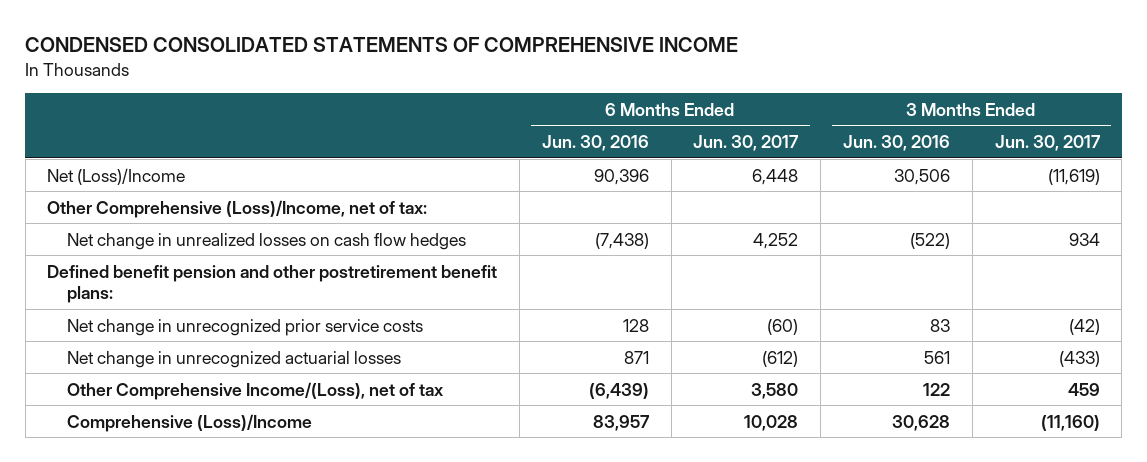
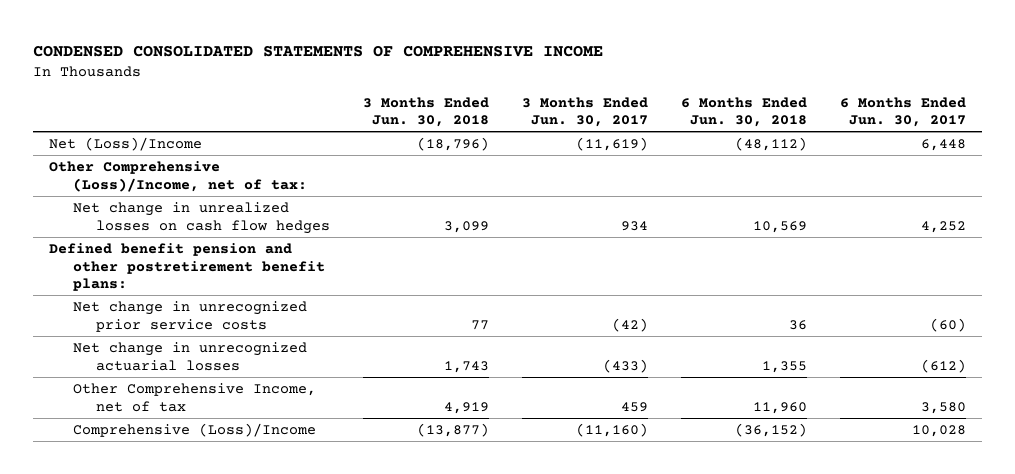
[541,135,649,152] Jun. 30, 2016 -> none
[842,135,950,152] Jun. 30, 2016 -> none
none -> [363,96,490,128] 3 Months Ended Jun. 30, 2018
none -> [680,96,807,128] 6 Months Ended Jun. 30, 2018
[67,381,445,400] Other Comprehensive Income/(Loss), net of tax -> [72,383,316,412] Other Comprehensive Income, net of tax

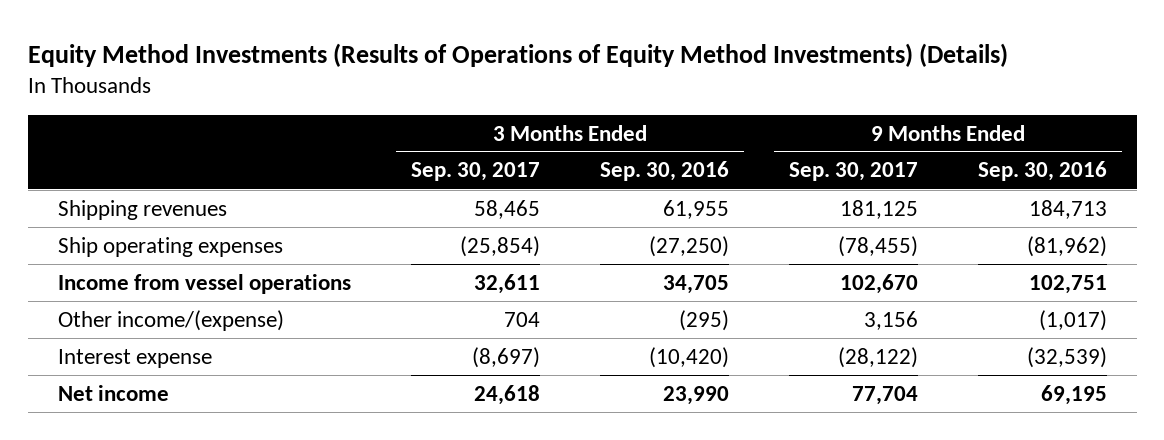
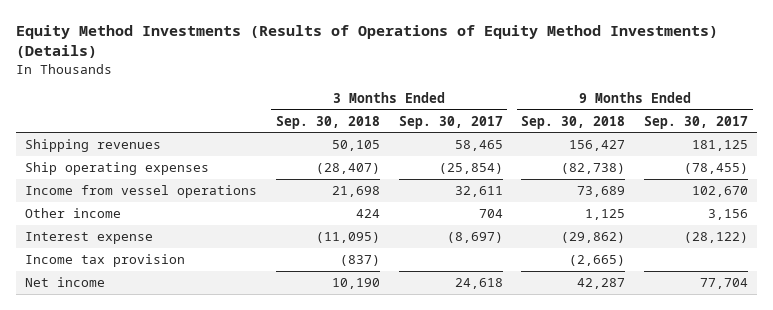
[599,161,729,182] Sep. 30, 2016 -> none
[977,161,1107,182] Sep. 30, 2016 -> none
none -> [275,115,380,129] Sep. 30, 2018
none -> [521,115,626,129] Sep. 30, 2018
[57,309,284,331] Other income/(expense) -> [25,208,122,219] Other income
none -> [25,254,186,268] Income tax provision

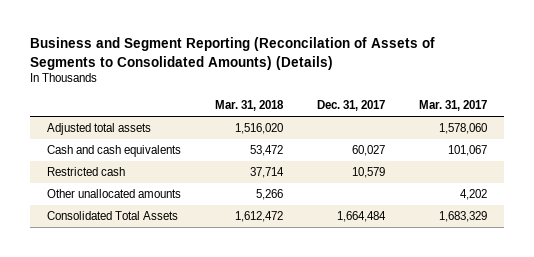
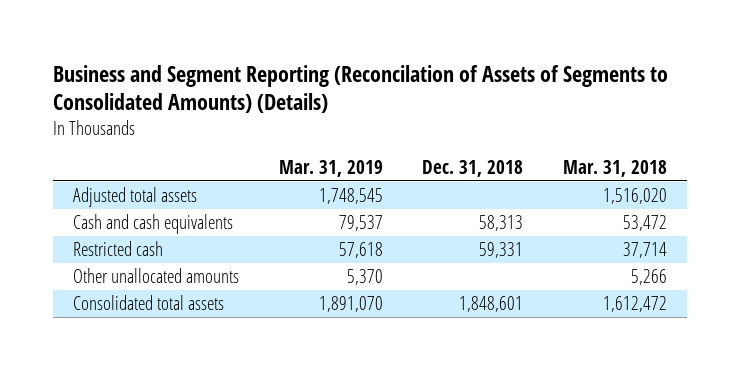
[316,100,385,112] Dec. 31, 2017 -> none
[418,100,487,112] Mar. 31, 2017 -> none
none -> [278,159,383,177] Mar. 31, 2019
none -> [422,159,524,177] Dec. 31, 2018
[47,211,179,221] Consolidated Total Assets -> [72,294,224,310] Consolidated total assets

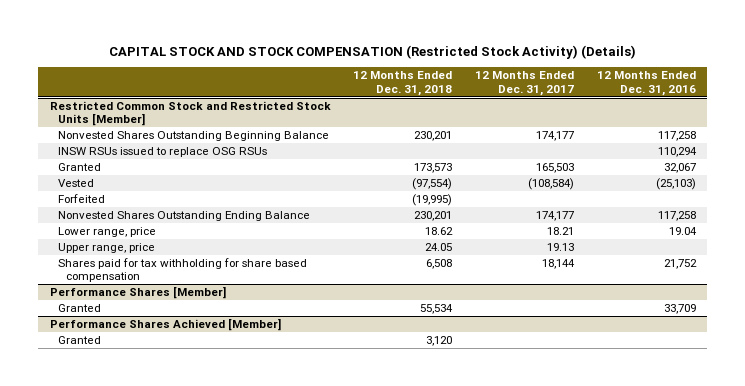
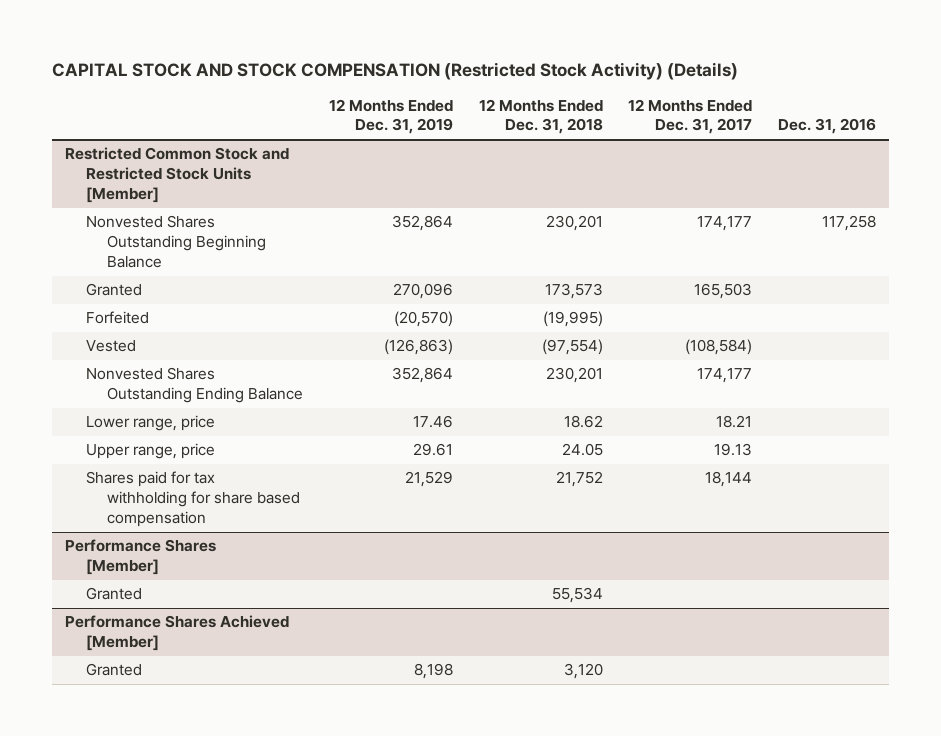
[596,71,696,96] 12 Months Ended Dec. 31, 2016 -> none
none -> [328,98,453,135] 12 Months Ended Dec. 31, 2019
none -> [778,118,877,135] Dec. 31, 2016
[57,147,267,158] INSW RSUs issued to replace OSG RSUs -> none
[57,179,94,188] Vested -> [85,340,136,353] Vested
[426,259,453,270] 6,508 -> [555,471,603,488] 21,752

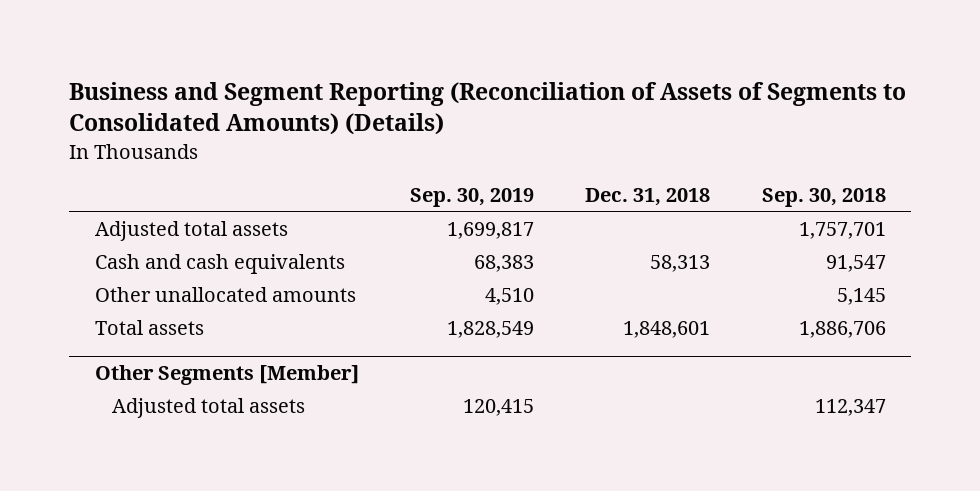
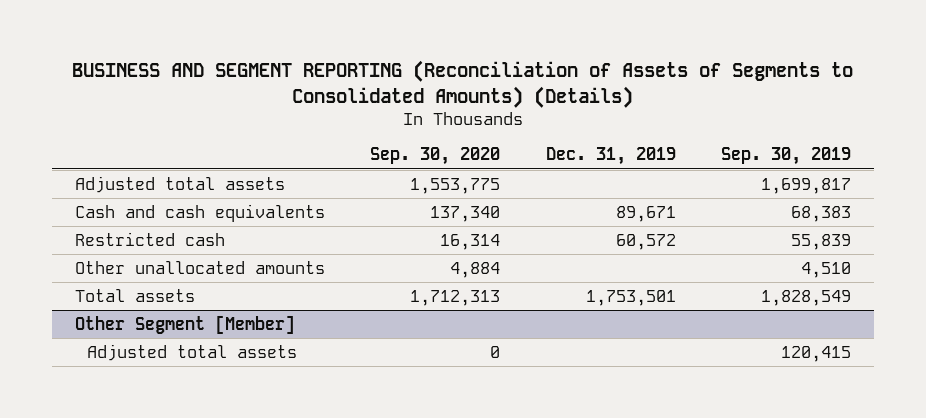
[69,82,907,136] Business and Segment Reporting (Reconciliation of Assets of Segments to Consolidated Amounts) (Details) -> [72,60,854,108] BUSINESS AND SEGMENT REPORTING (Reconciliation of Assets of Segments to Consolidated Amounts) (Details)
[585,188,711,207] Dec. 31, 2018 -> none
[761,188,886,208] Sep. 30, 2018 -> none
none -> [370,147,501,166] Sep. 30, 2020
none -> [545,147,676,166] Dec. 31, 2019
none -> [74,231,225,246] Restricted cash
[94,365,359,386] Other Segments [Member] -> [74,314,295,334] Other Segment [Member]

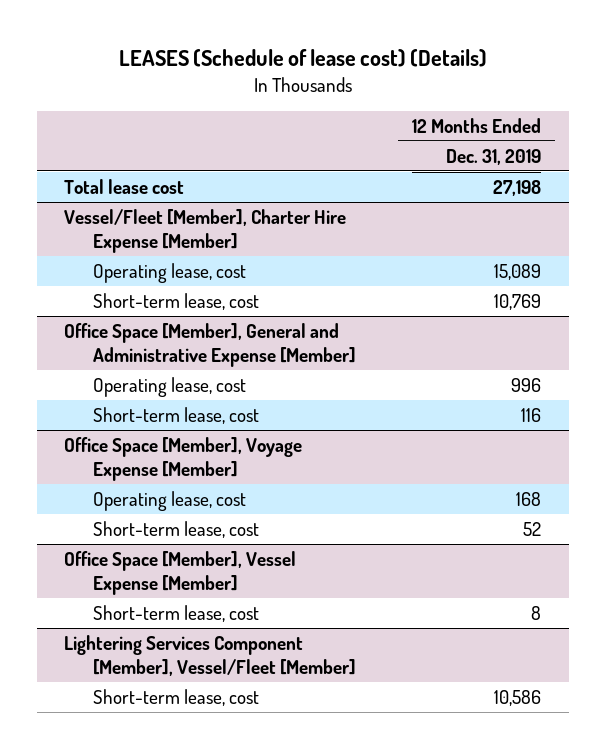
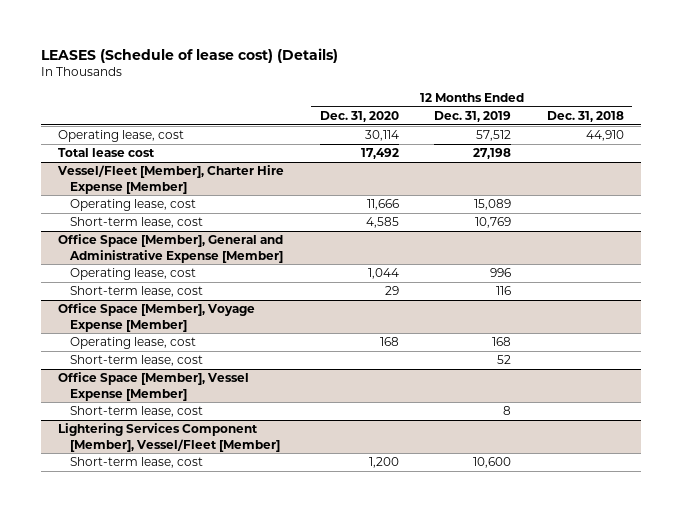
none -> [319,111,399,123] Dec. 31, 2020
none -> [546,111,624,123] Dec. 31, 2018
none -> [58,130,185,143] Operating lease, cost
[494,689,542,706] 10,586 -> [473,457,512,469] 10,600

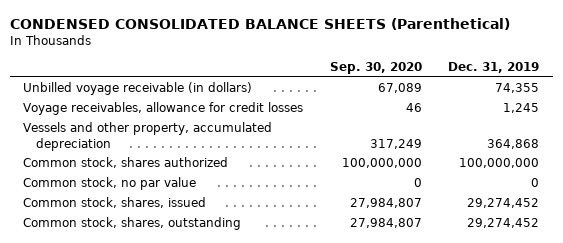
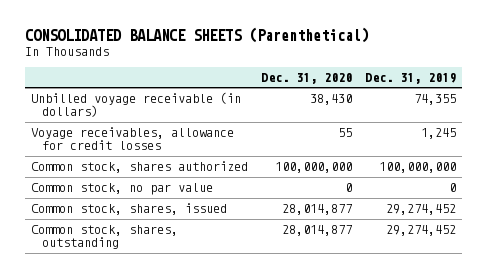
[9,17,510,30] CONDENSED CONSOLIDATED BALANCE SHEETS (Parenthetical) -> [24,27,369,44] CONSOLIDATED BALANCE SHEETS (Parenthetical)
[329,62,422,75] Sep. 30, 2020 -> none
none -> [260,72,352,84] Dec. 31, 2020
[23,122,273,151] Vessels and other property, accumulated depreciation -> none

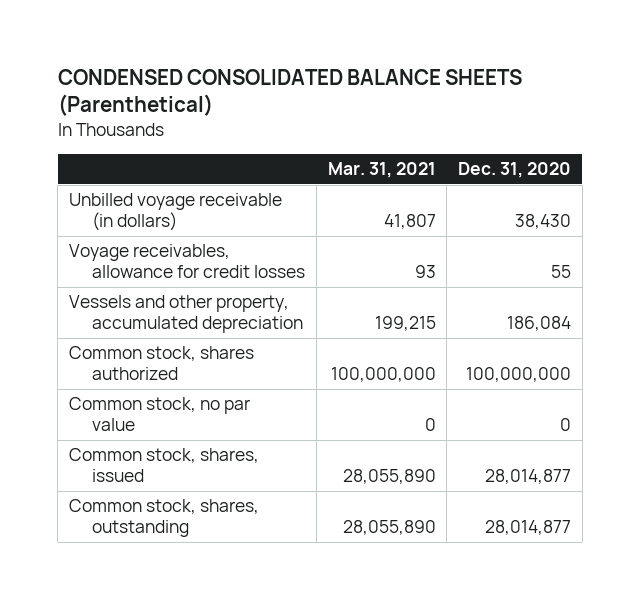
[24,27,369,44] CONSOLIDATED BALANCE SHEETS (Parenthetical) -> [57,68,522,117] CONDENSED CONSOLIDATED BALANCE SHEETS (Parenthetical)
[364,72,456,84] Dec. 31, 2019 -> none
none -> [327,162,436,179] Mar. 31, 2021
none -> [68,295,304,334] Vessels and other property, accumulated depreciation

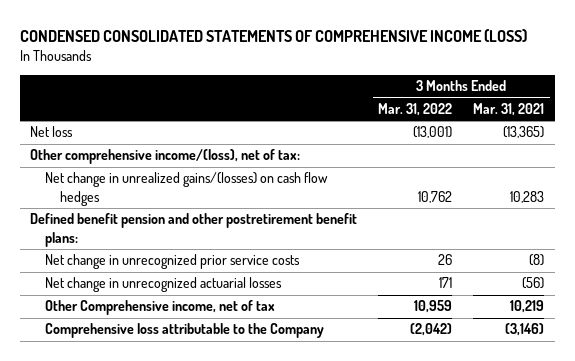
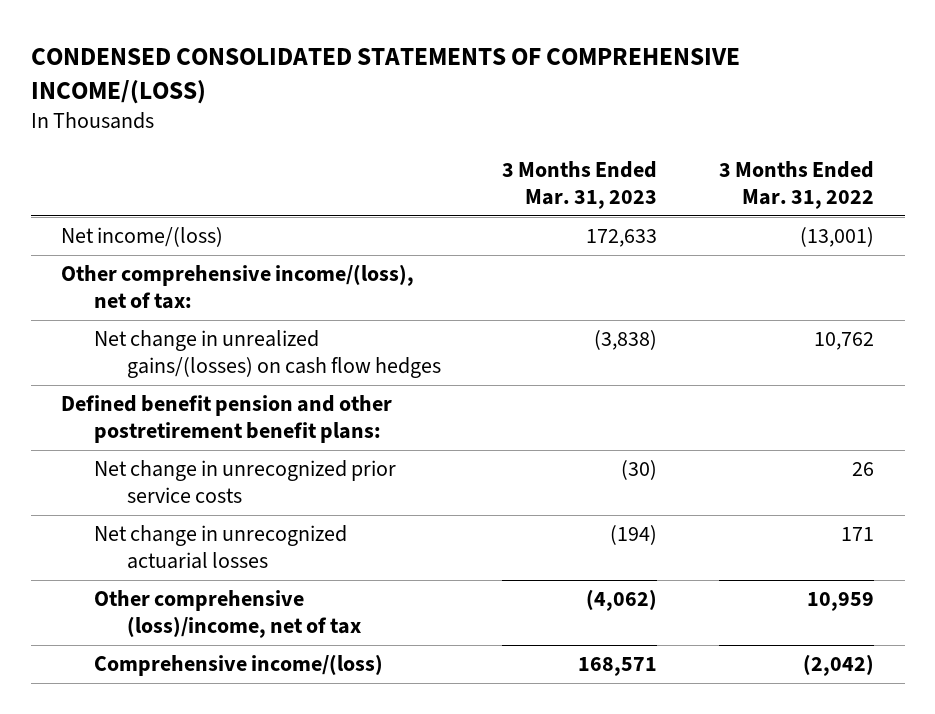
[19,28,527,42] CONDENSED CONSOLIDATED STATEMENTS OF COMPREHENSIVE INCOME (LOSS) -> [30,47,740,104] CONDENSED CONSOLIDATED STATEMENTS OF COMPREHENSIVE INCOME/(LOSS)
[473,102,545,116] Mar. 31, 2021 -> none
none -> [502,160,658,209] 3 Months Ended Mar. 31, 2023
[30,126,74,138] Net loss -> [61,227,224,248] Net income/(loss)
[45,300,276,316] Other Comprehensive income, net of tax -> [94,590,361,639] Other comprehensive (loss)/income, net of tax
[45,323,325,339] Comprehensive loss attributable to the Company -> [94,654,384,677] Comprehensive income/(loss)

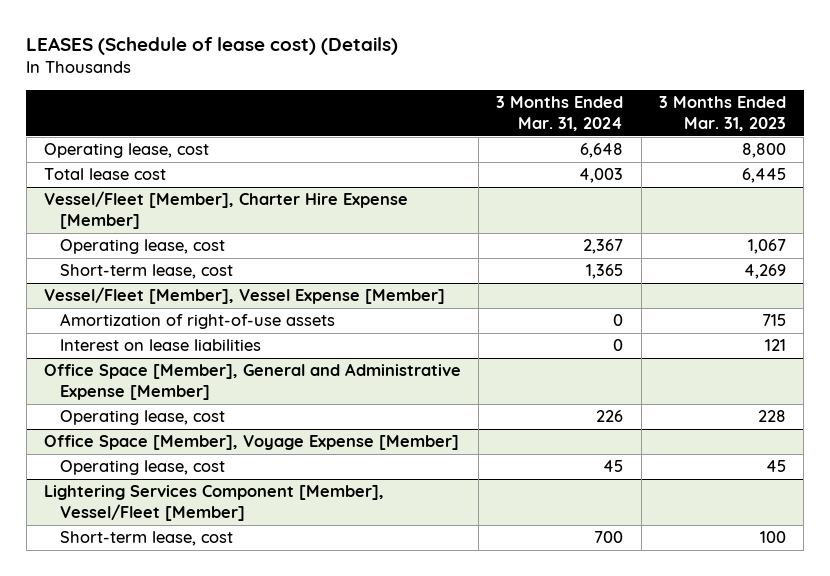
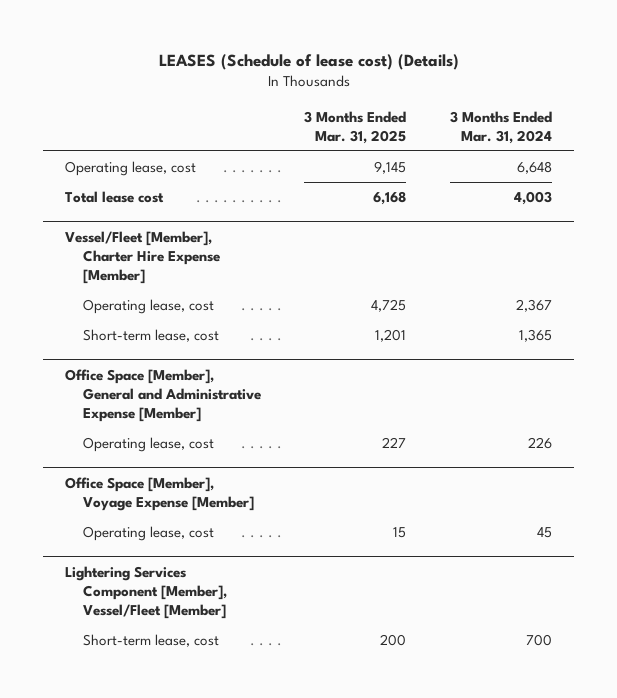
[658,96,786,131] 3 Months Ended Mar. 31, 2023 -> none
none -> [304,110,407,144] 3 Months Ended Mar. 31, 2025
[43,287,445,305] Vessel/Fleet [Member], Vessel Expense [Member] -> none
[59,313,335,330] Amortization of right-of-use assets -> none
[59,339,261,352] Interest on lease liabilities -> none

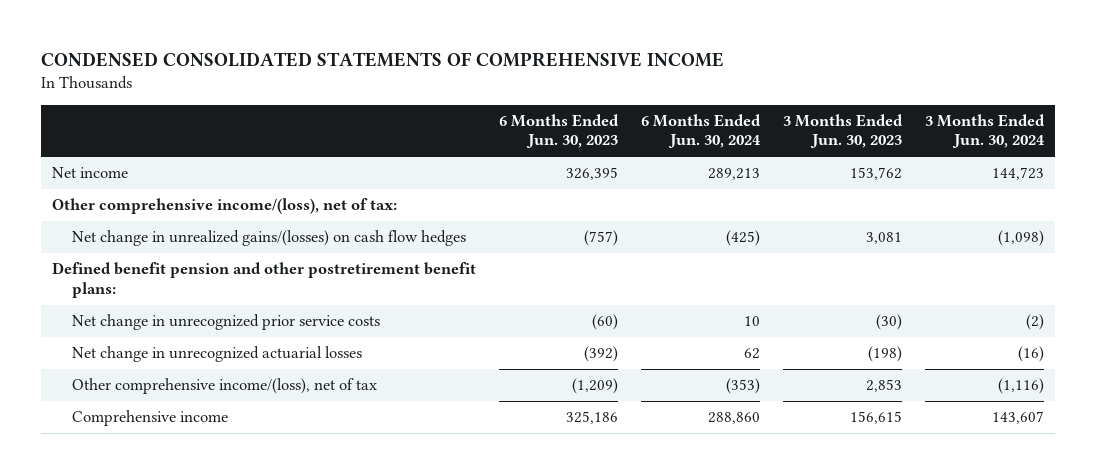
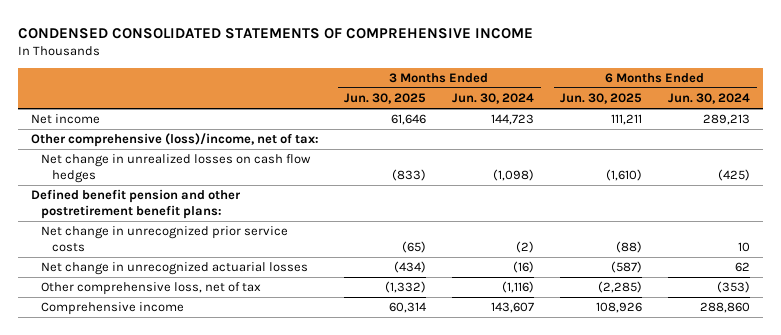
[499,114,620,149] 6 Months Ended Jun. 30, 2023 -> none
[782,114,903,149] 3 Months Ended Jun. 30, 2023 -> none
none -> [344,93,427,105] Jun. 30, 2025
none -> [560,93,643,105] Jun. 30, 2025
[52,198,398,215] Other comprehensive income/(loss), net of tax: -> [30,133,319,148] Other comprehensive (loss)/income, net of tax:
[71,230,466,247] Net change in unrealized gains/(losses) on cash flow hedges -> [41,154,312,184] Net change in unrealized losses on cash flow hedges
[71,378,377,395] Other comprehensive income/(loss), net of tax -> [41,282,262,296] Other comprehensive loss, net of tax

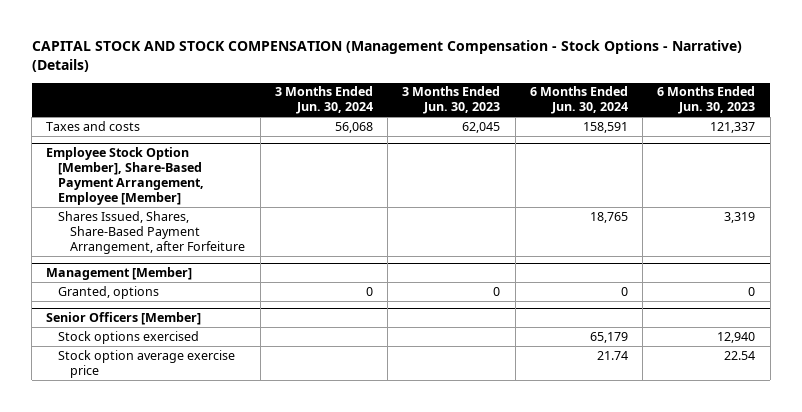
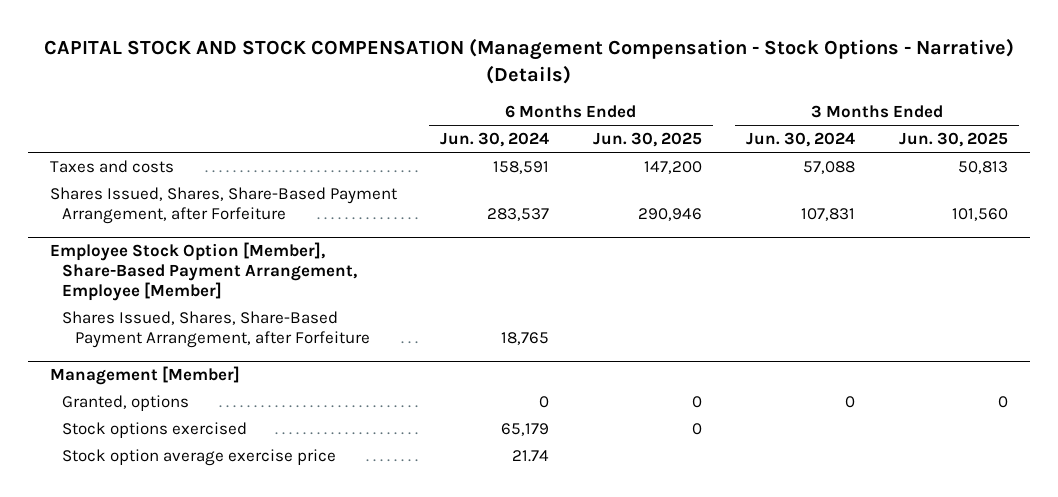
[402,86,501,115] 3 Months Ended Jun. 30, 2023 -> none
[657,86,756,115] 6 Months Ended Jun. 30, 2023 -> none
none -> [593,132,703,148] Jun. 30, 2025
none -> [898,132,1008,148] Jun. 30, 2025
[334,121,373,133] 56,068 -> [803,160,856,174] 57,088
none -> [49,186,397,225] Shares Issued, Shares, Share-Based Payment Arrangement, after Forfeiture
[46,312,202,326] Senior Officers [Member] -> none

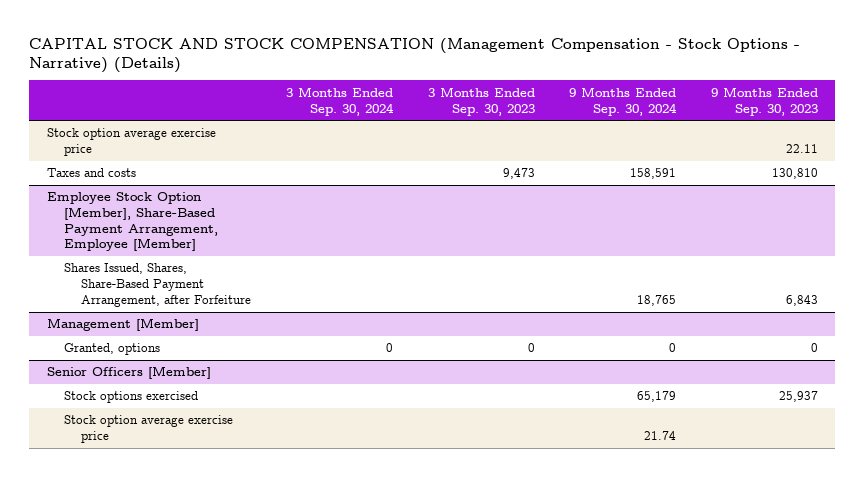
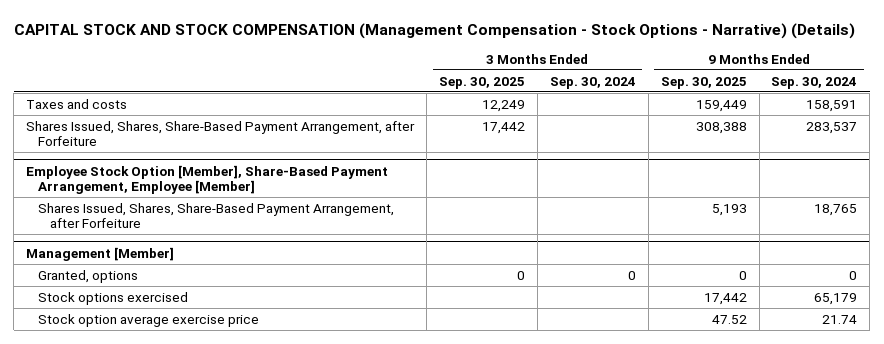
[427,86,535,116] 3 Months Ended Sep. 30, 2023 -> none
[710,86,818,116] 9 Months Ended Sep. 30, 2023 -> none
none -> [439,76,526,89] Sep. 30, 2025
none -> [660,76,747,89] Sep. 30, 2025
[46,128,216,157] Stock option average exercise price -> none
none -> [26,120,416,147] Shares Issued, Shares, Share-Based Payment Arrangement, after Forfeiture
[46,366,211,380] Senior Officers [Member] -> none

